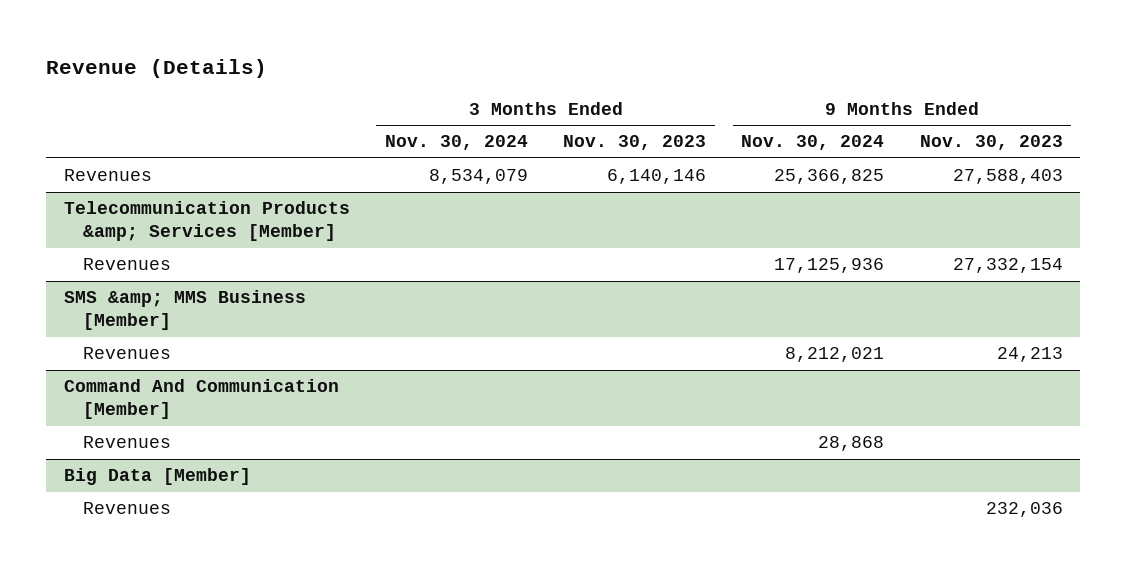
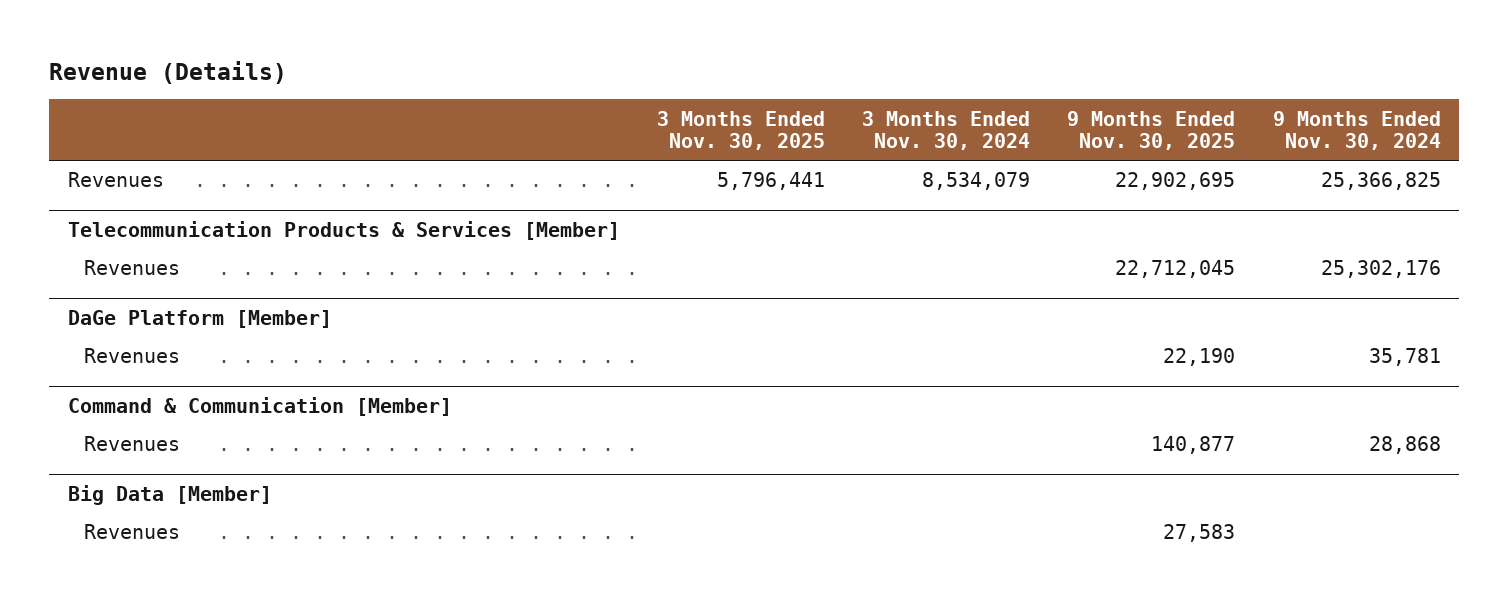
[563,135,707,151] Nov. 30, 2023 -> none
[919,135,1063,151] Nov. 30, 2023 -> none
none -> [656,110,825,151] 3 Months Ended Nov. 30, 2025
none -> [1067,110,1236,151] 9 Months Ended Nov. 30, 2025
[63,290,306,331] SMS &amp; MMS Business [Member] -> none
[63,201,350,242] Telecommunication Products &amp; Services [Member] -> [67,220,620,240] Telecommunication Products & Services [Member]
[774,258,885,274] 17,125,936 -> [1320,260,1441,279] 25,302,176
none -> [67,309,332,328] DaGe Platform [Member]
[785,347,885,363] 8,212,021 -> [1368,348,1441,367] 35,781
[63,379,339,420] Command And Communication [Member] -> [67,396,452,416] Command & Communication [Member]

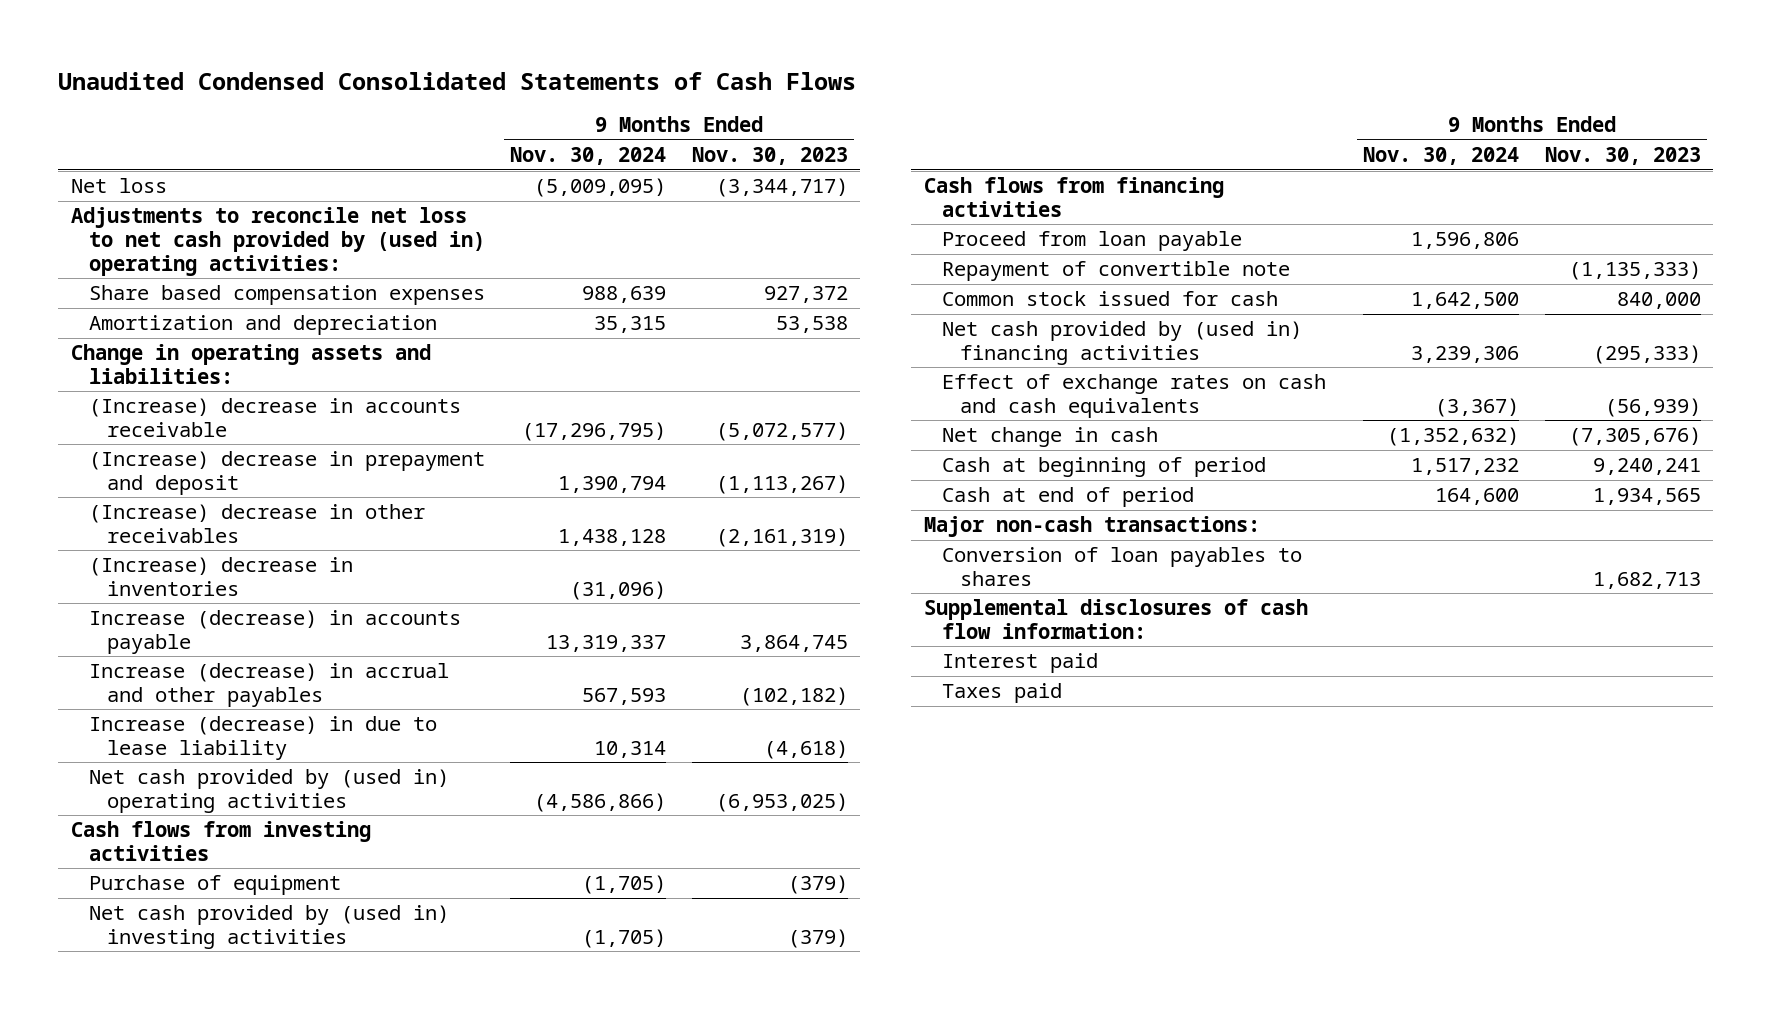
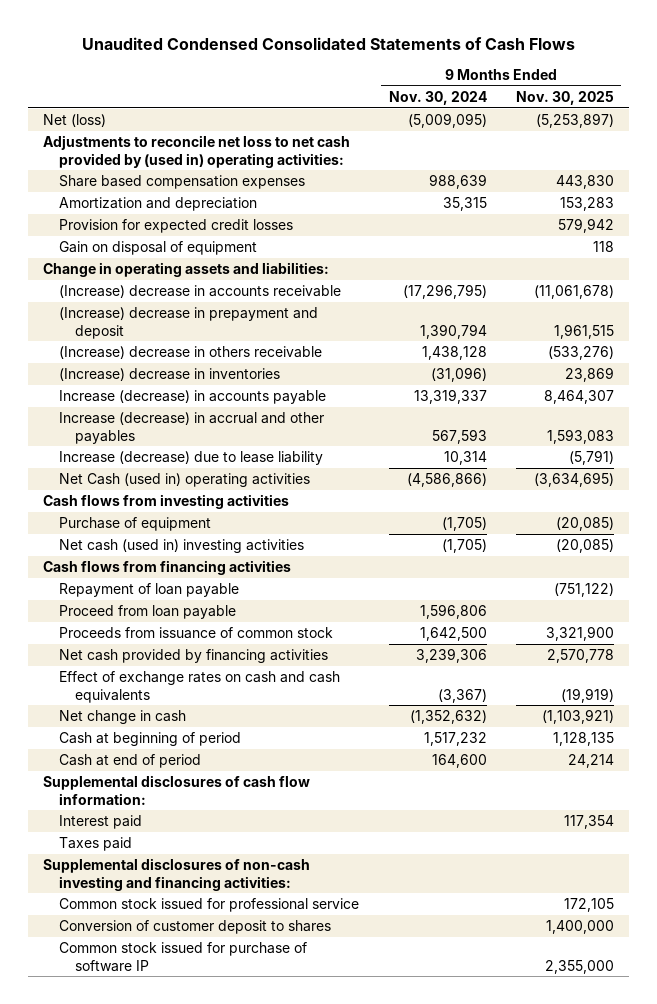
[691,147,848,166] Nov. 30, 2023 -> none
none -> [516,90,615,105] Nov. 30, 2025
[70,178,167,194] Net loss -> [43,114,107,128] Net (loss)
none -> [59,219,294,234] Provision for expected credit losses
none -> [59,241,258,256] Gain on disposal of equipment
[89,504,426,543] (Increase) decrease in other receivables -> [59,346,323,360] (Increase) decrease in others receivable
[89,716,438,760] Increase (decrease) in due to lease liability -> [59,451,324,466] Increase (decrease) due to lease liability
[89,769,450,813] Net cash provided by (used in) operating activities -> [59,473,311,488] Net Cash (used in) operating activities
[89,905,450,949] Net cash provided by (used in) investing activities -> [59,539,305,554] Net cash (used in) investing activities
none -> [59,583,240,598] Repayment of loan payable
[942,261,1291,282] Repayment of convertible note -> none
[942,291,1279,307] Common stock issued for cash -> [59,627,334,640] Proceeds from issuance of common stock
[942,321,1303,365] Net cash provided by (used in) financing activities -> [59,649,329,664] Net cash provided by financing activities
[923,516,1260,538] Major non-cash transactions: -> none
[942,547,1303,586] Conversion of loan payables to shares -> none
none -> [43,858,311,891] Supplemental disclosures of non-cash investing and financing activities:
none -> [59,898,360,913] Common stock issued for professional service
none -> [59,920,332,935] Conversion of customer deposit to shares
none -> [59,942,308,972] Common stock issued for purchase of software IP

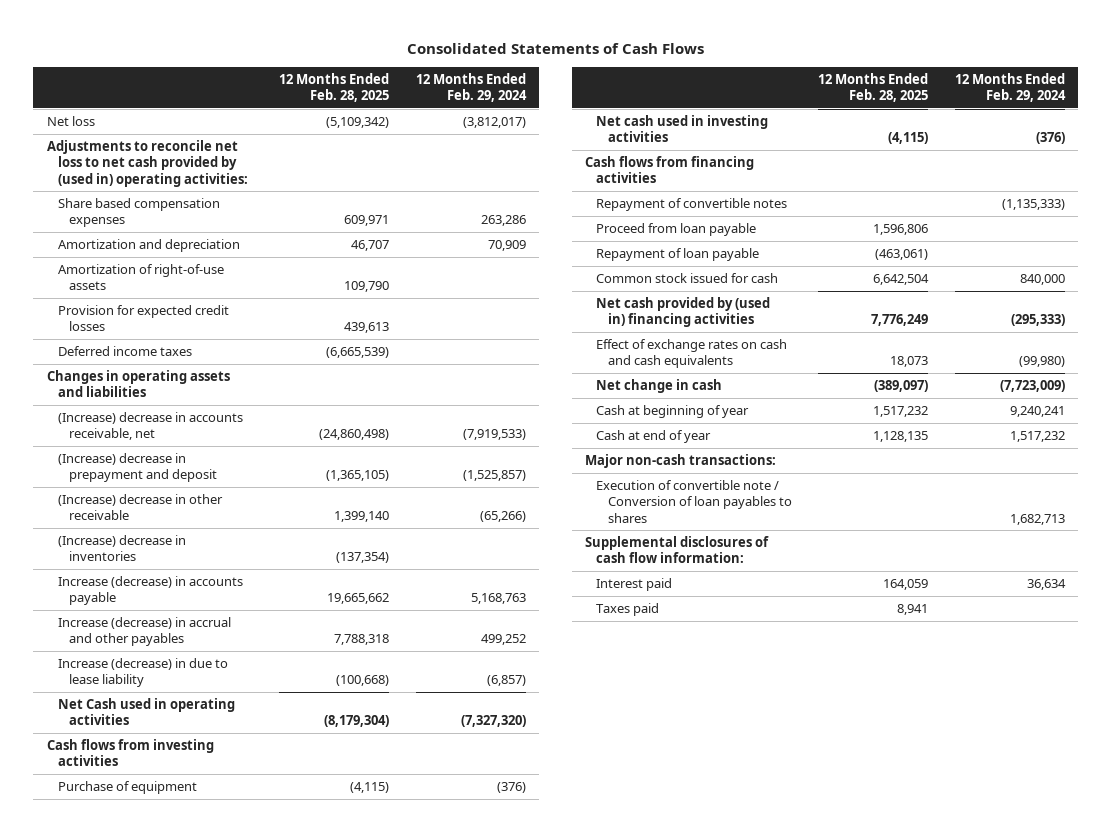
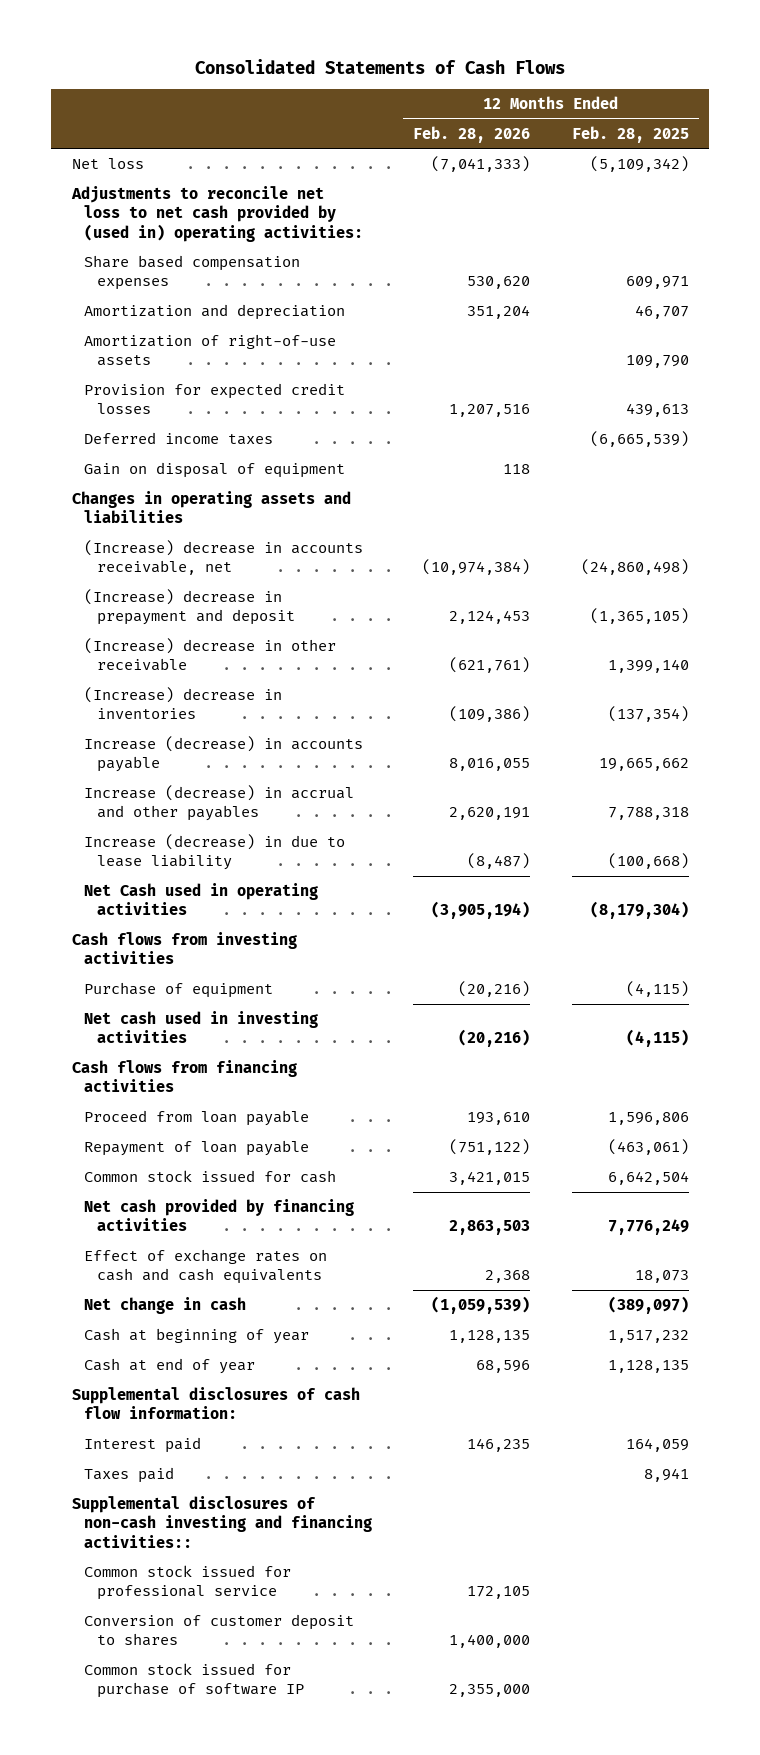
[415,72,527,103] 12 Months Ended Feb. 29, 2024 -> none
none -> [413,125,531,143] Feb. 28, 2026
none -> [84,461,346,478] Gain on disposal of equipment
[596,198,788,212] Repayment of convertible notes -> none
[596,297,771,328] Net cash provided by (used in) financing activities -> [84,1198,355,1232] Net cash provided by financing activities
[585,454,777,469] Major non-cash transactions: -> none
[596,480,792,523] Execution of convertible note / Conversion of loan payables to shares -> none
none -> [71,1495,373,1548] Supplemental disclosures of non-cash investing and financing activities::
none -> [84,1564,292,1601] Common stock issued for professional service
none -> [84,1613,355,1647] Conversion of customer deposit to shares
none -> [84,1662,304,1699] Common stock issued for purchase of software IP

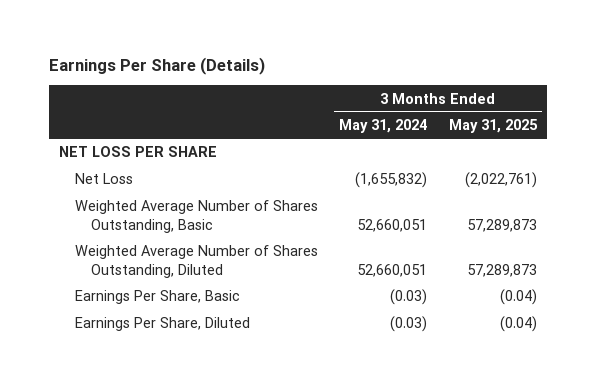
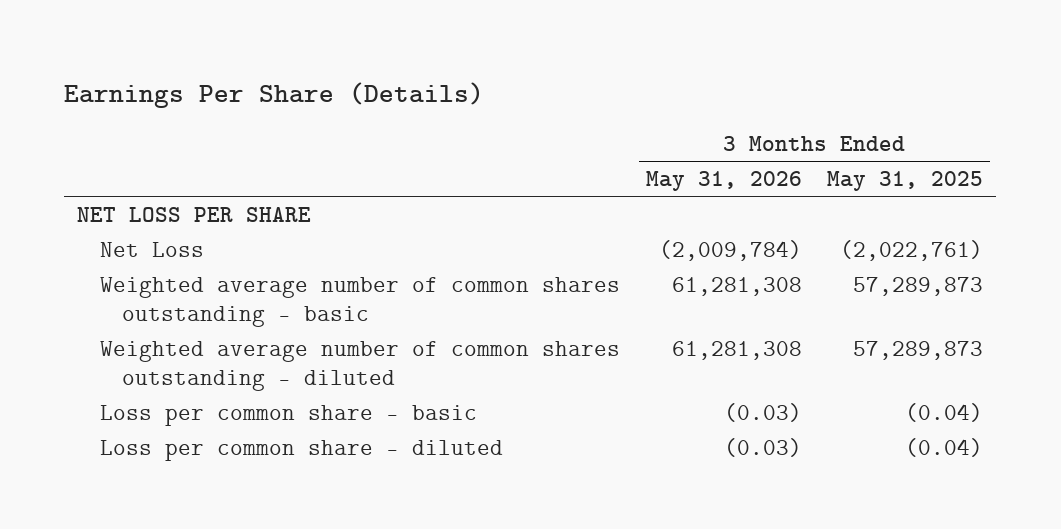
[339,119,428,134] May 31, 2024 -> none
none -> [645,171,802,192] May 31, 2026
[74,200,318,233] Weighted Average Number of Shares Outstanding, Basic -> [99,276,620,328] Weighted average number of common shares outstanding - basic
[74,245,318,278] Weighted Average Number of Shares Outstanding, Diluted -> [99,340,620,392] Weighted average number of common shares outstanding - diluted
[74,290,240,305] Earnings Per Share, Basic -> [99,404,477,426] Loss per common share - basic
[74,317,250,332] Earnings Per Share, Diluted -> [99,439,503,461] Loss per common share - diluted

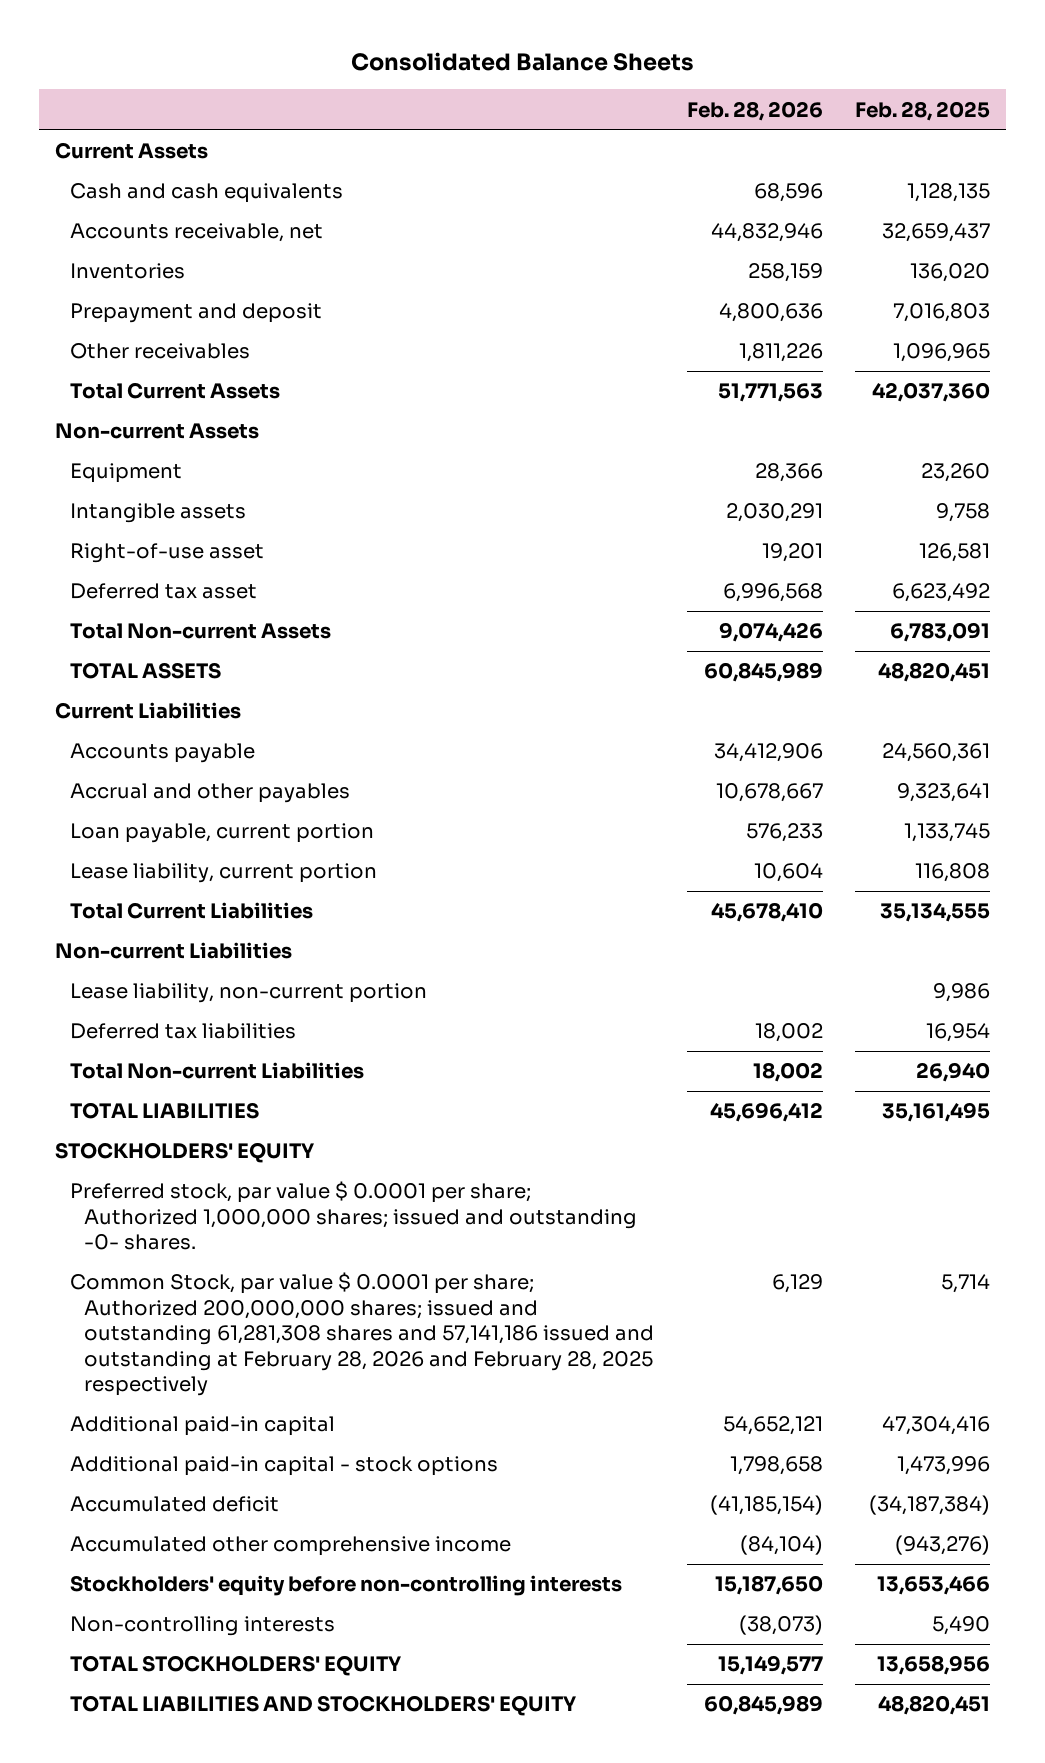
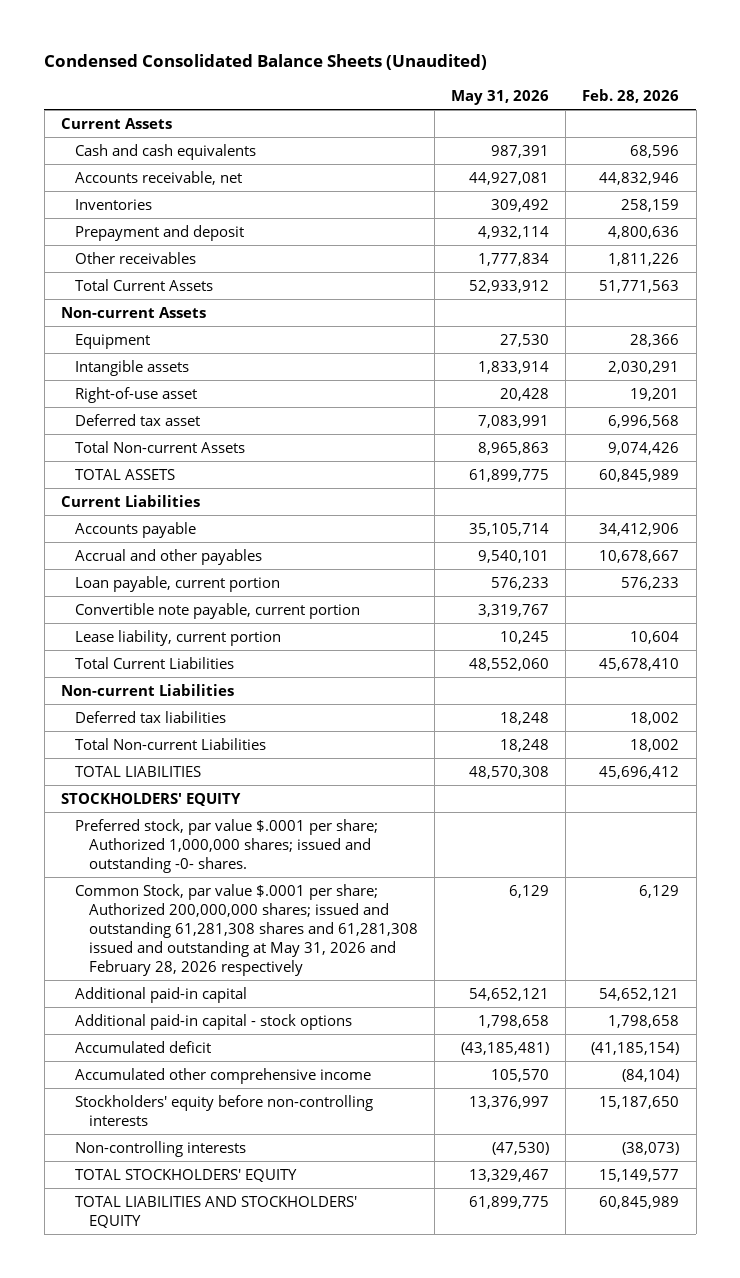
[350,51,694,71] Consolidated Balance Sheets -> [44,54,488,71] Condensed Consolidated Balance Sheets (Unaudited)
[855,100,991,121] Feb. 28, 2025 -> none
none -> [450,90,549,106] May 31, 2026
none -> [74,602,360,619] Convertible note payable, current portion
[69,983,427,1004] Lease liability, non-current portion -> none
[69,1181,638,1251] Preferred stock, par value $ 0.0001 per share; Authorized 1,000,000 shares; issued and outstanding -0- shares. -> [74,818,378,873] Preferred stock, par value $.0001 per share; Authorized 1,000,000 shares; issued and outstanding -0- shares.
[69,1272,655,1397] Common Stock, par value $ 0.0001 per share; Authorized 200,000,000 shares; issued and outstanding 61,281,308 shares and 57,141,186 issued and outstanding at February 28, 2026 and February 28, 2025 respectively -> [74,883,418,976] Common Stock, par value $.0001 per share; Authorized 200,000,000 shares; issued and outstanding 61,281,308 shares and 61,281,308 issued and outstanding at May 31, 2026 and February 28, 2026 respectively

